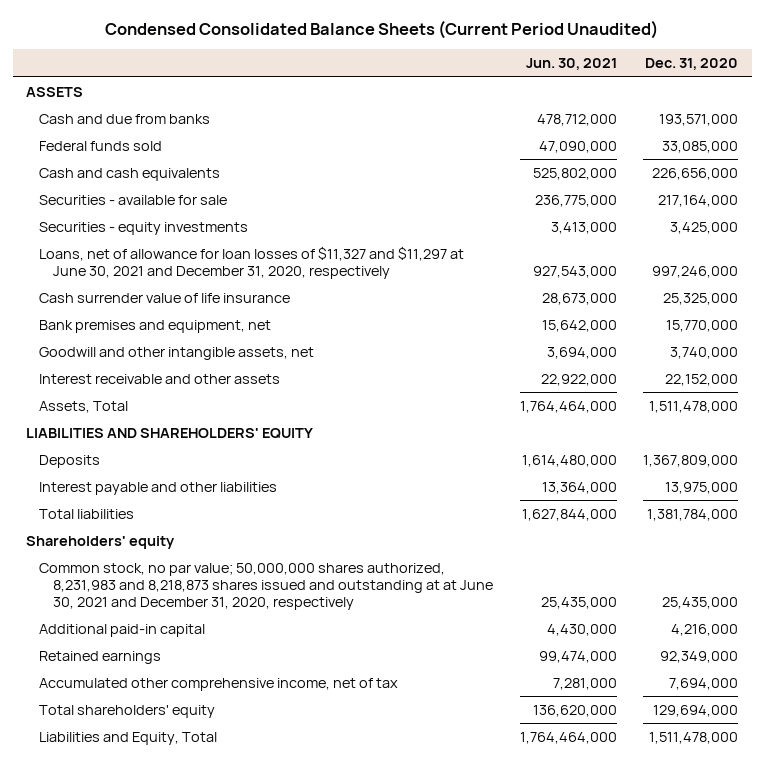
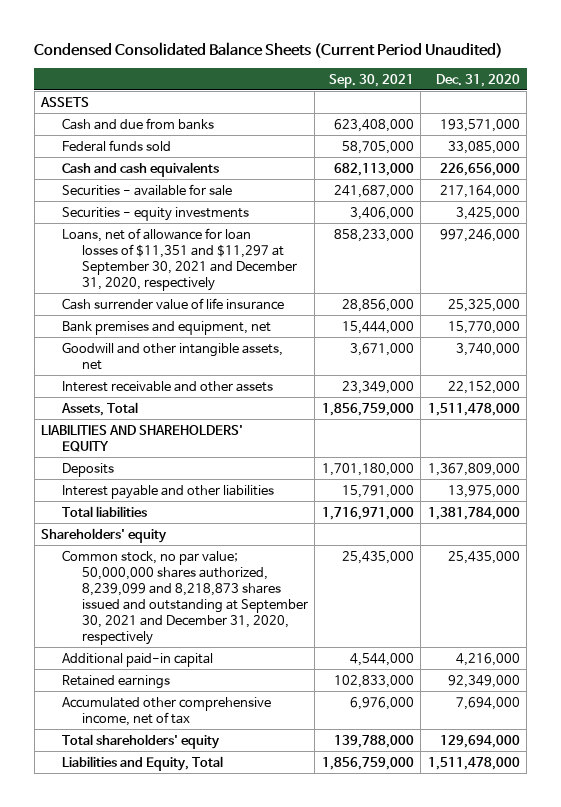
[525,57,617,70] Jun. 30, 2021 -> none
none -> [328,73,414,88] Sep. 30, 2021
[39,245,465,279] Loans, net of allowance for loan losses of $11,327 and $11,297 at June 30, 2021 and December 31, 2020, respectively -> [61,227,297,291] Loans, net of allowance for loan losses of $11,351 and $11,297 at September 30, 2021 and December 31, 2020, respectively
[39,562,493,610] Common stock, no par value; 50,000,000 shares authorized, 8,231,983 and 8,218,873 shares issued and outstanding at at June 30, 2021 and December 31, 2020, respectively -> [61,549,308,646] Common stock, no par value; 50,000,000 shares authorized, 8,239,099 and 8,218,873 shares issued and outstanding at September 30, 2021 and December 31, 2020, respectively

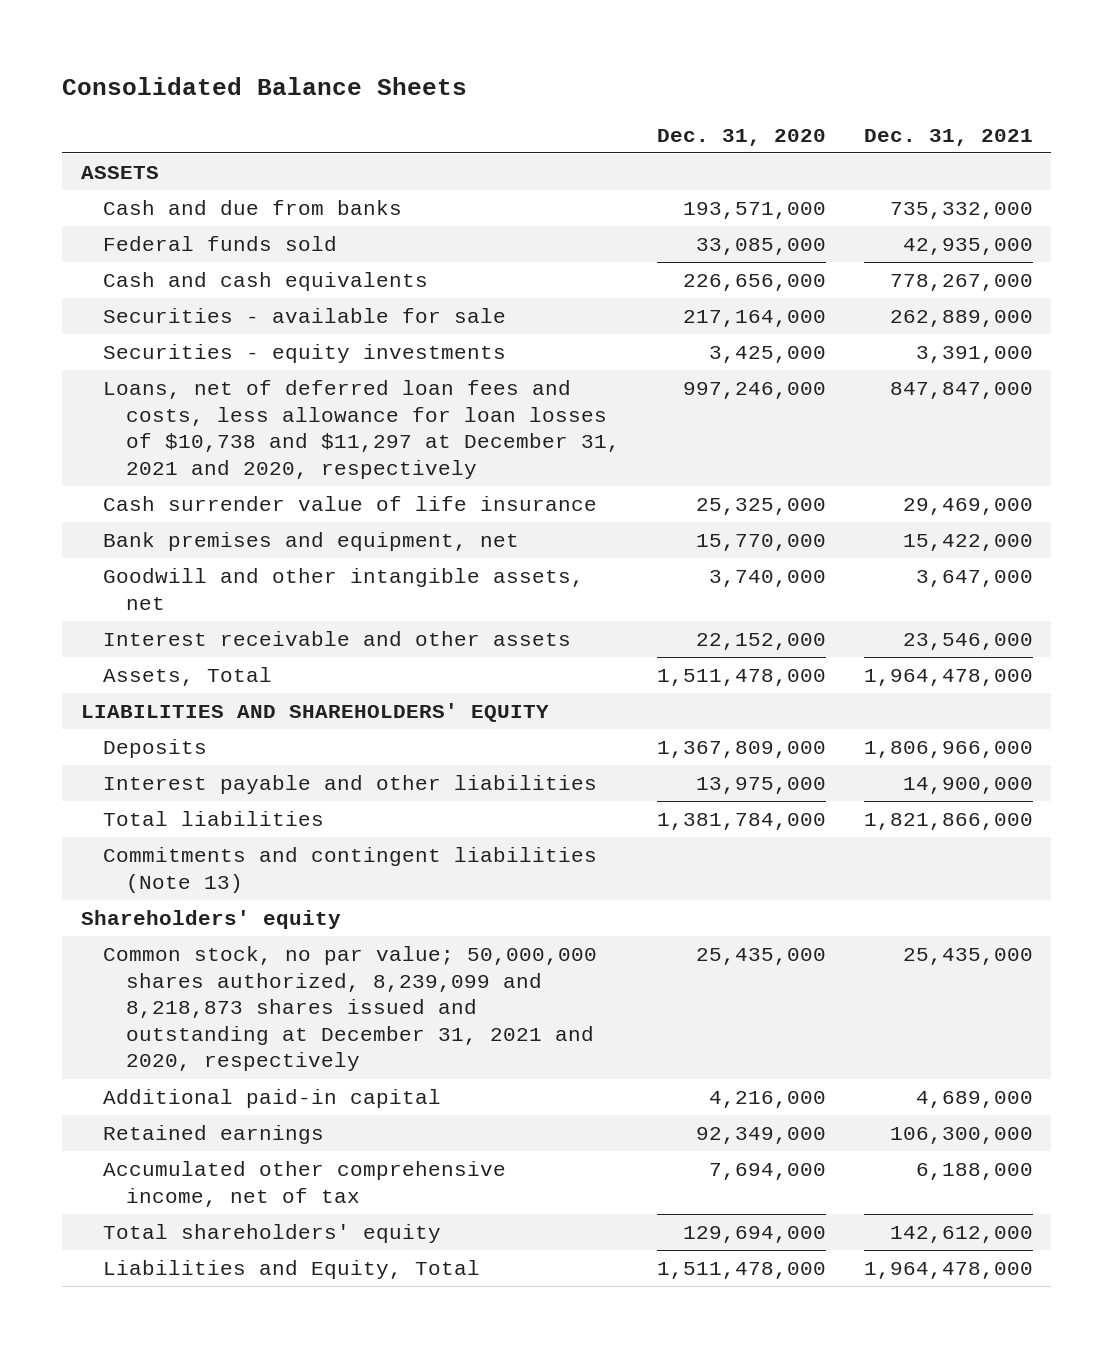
[34,41,504,58] Condensed Consolidated Balance Sheets (Current Period Unaudited) -> [62,77,468,96] Consolidated Balance Sheets
[328,73,414,88] Sep. 30, 2021 -> none
none -> [863,128,1033,146] Dec. 31, 2021
[61,227,297,291] Loans, net of allowance for loan losses of $11,351 and $11,297 at September 30, 2021 and December 31, 2020, respectively -> [103,380,620,479] Loans, net of deferred loan fees and costs, less allowance for loan losses of $10,738 and $11,297 at December 31, 2021 and 2020, respectively
none -> [103,847,598,893] Commitments and contingent liabilities (Note 13)
[61,549,308,646] Common stock, no par value; 50,000,000 shares authorized, 8,239,099 and 8,218,873 shares issued and outstanding at September 30, 2021 and December 31, 2020, respectively -> [103,946,598,1072] Common stock, no par value; 50,000,000 shares authorized, 8,239,099 and 8,218,873 shares issued and outstanding at December 31, 2021 and 2020, respectively

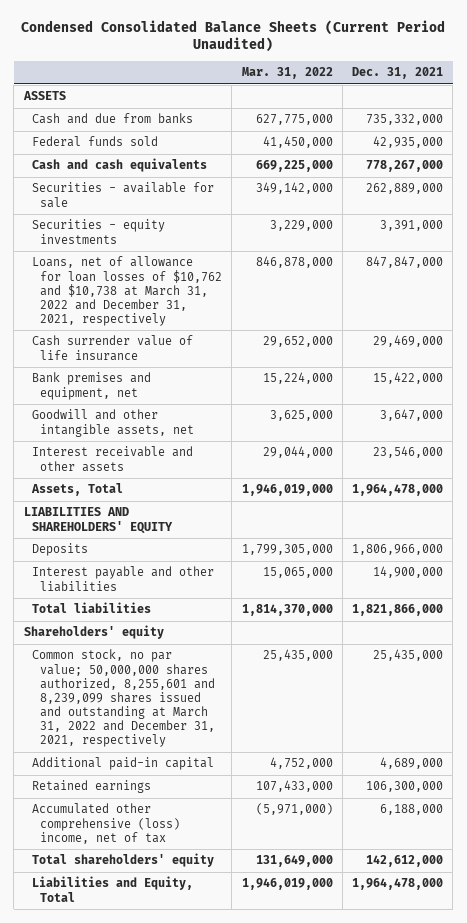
[62,77,468,96] Consolidated Balance Sheets -> [21,19,446,53] Condensed Consolidated Balance Sheets (Current Period Unaudited)
[657,128,827,146] Dec. 31, 2020 -> none
none -> [241,67,333,80] Mar. 31, 2022
[103,380,620,479] Loans, net of deferred loan fees and costs, less allowance for loan losses of $10,738 and $11,297 at December 31, 2021 and 2020, respectively -> [31,256,223,327] Loans, net of allowance for loan losses of $10,762 and $10,738 at March 31, 2022 and December 31, 2021, respectively
[103,847,598,893] Commitments and contingent liabilities (Note 13) -> none
[103,946,598,1072] Common stock, no par value; 50,000,000 shares authorized, 8,239,099 and 8,218,873 shares issued and outstanding at December 31, 2021 and 2020, respectively -> [31,649,216,748] Common stock, no par value; 50,000,000 shares authorized, 8,255,601 and 8,239,099 shares issued and outstanding at March 31, 2022 and December 31, 2021, respectively
[103,1161,507,1207] Accumulated other comprehensive income, net of tax -> [31,803,181,844] Accumulated other comprehensive (loss) income, net of tax

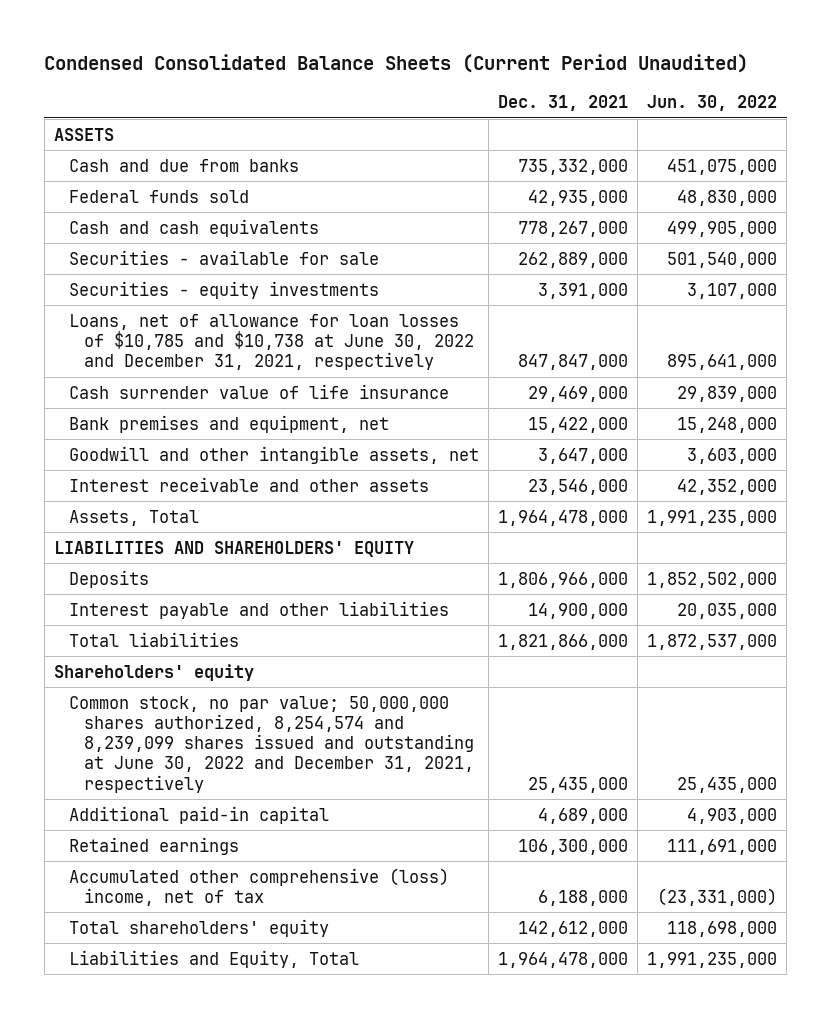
[241,67,333,80] Mar. 31, 2022 -> none
none -> [647,95,778,112] Jun. 30, 2022
[31,256,223,327] Loans, net of allowance for loan losses of $10,762 and $10,738 at March 31, 2022 and December 31, 2021, respectively -> [69,313,475,371] Loans, net of allowance for loan losses of $10,785 and $10,738 at June 30, 2022 and December 31, 2021, respectively
[31,649,216,748] Common stock, no par value; 50,000,000 shares authorized, 8,255,601 and 8,239,099 shares issued and outstanding at March 31, 2022 and December 31, 2021, respectively -> [69,695,475,793] Common stock, no par value; 50,000,000 shares authorized, 8,254,574 and 8,239,099 shares issued and outstanding at June 30, 2022 and December 31, 2021, respectively

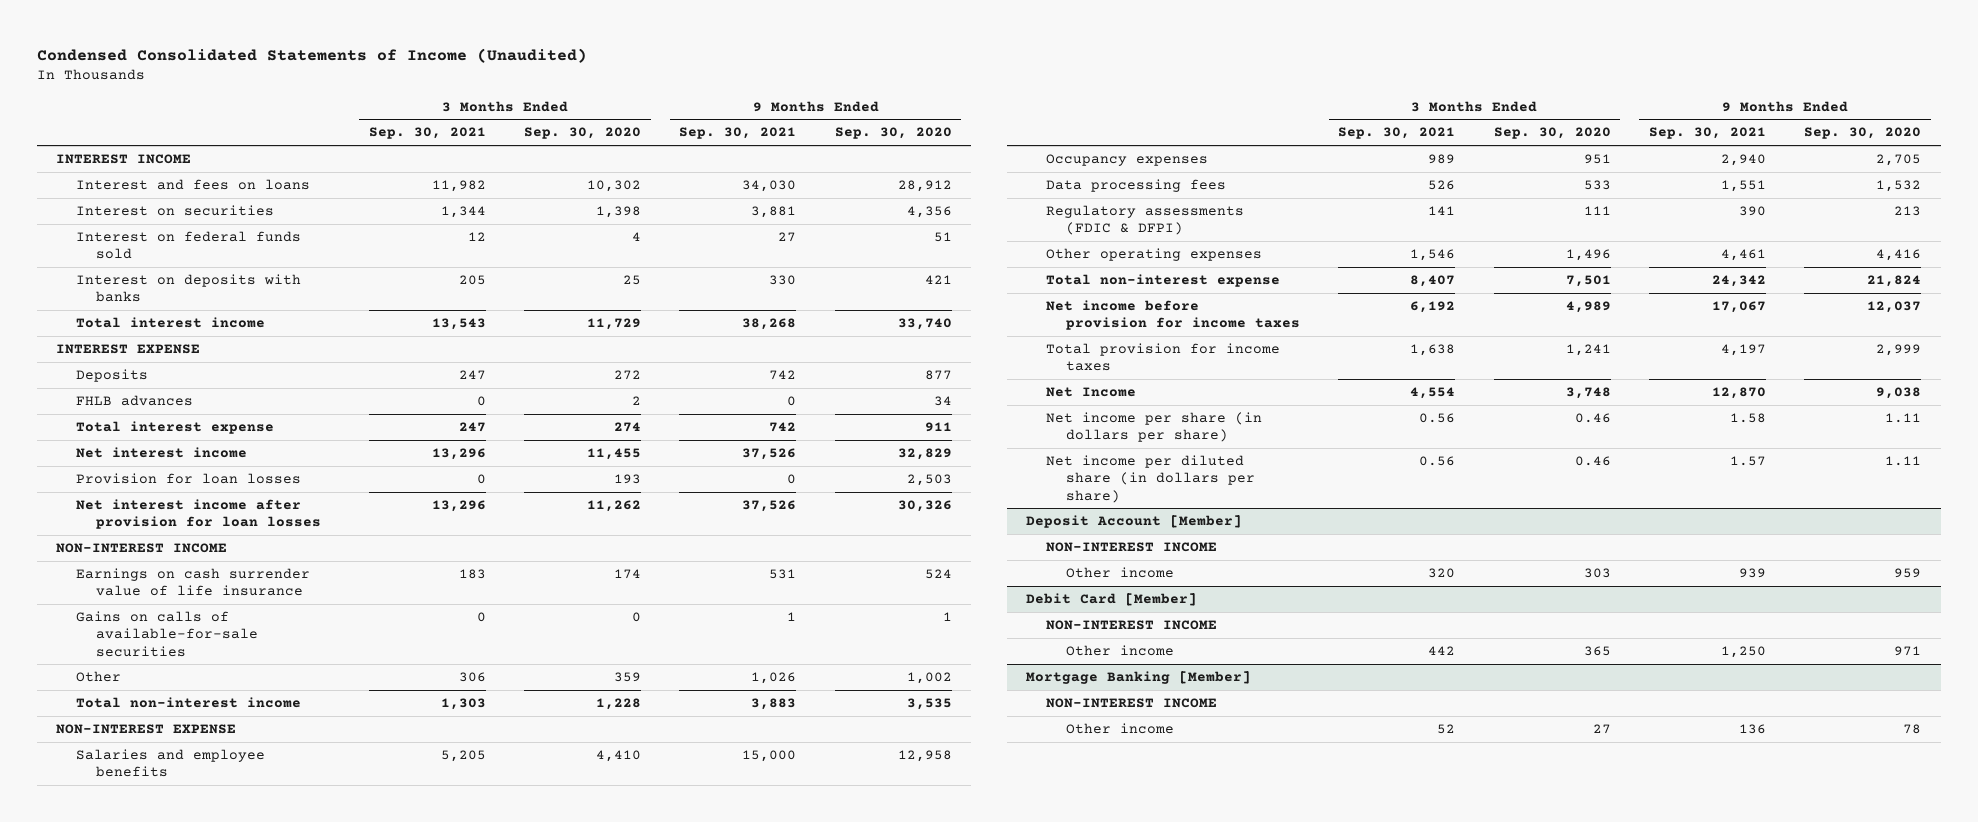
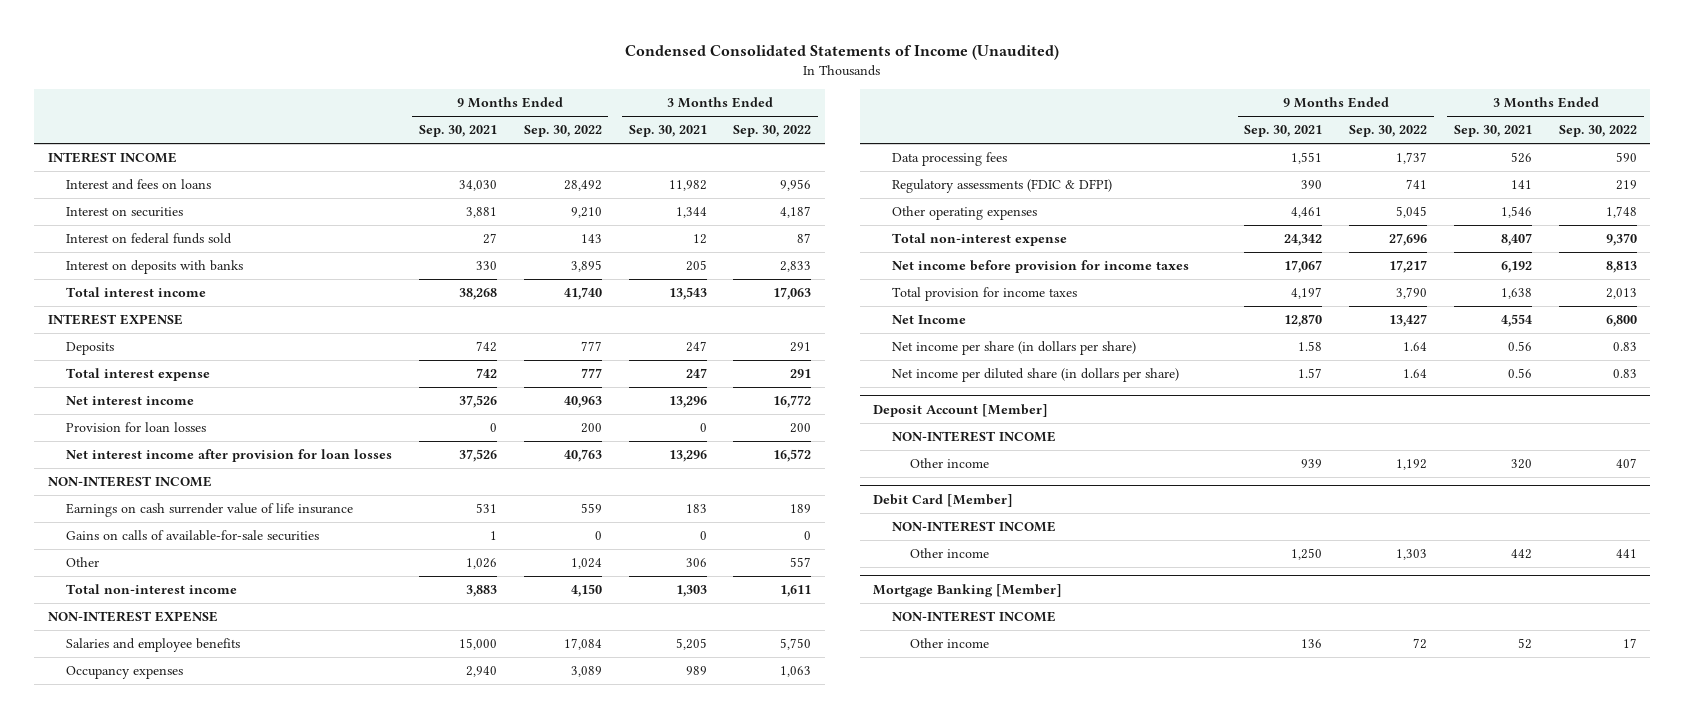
[523,127,641,140] Sep. 30, 2020 -> none
[834,127,952,140] Sep. 30, 2020 -> none
none -> [523,125,602,138] Sep. 30, 2022
none -> [733,125,812,138] Sep. 30, 2022
[76,395,194,407] FHLB advances -> none

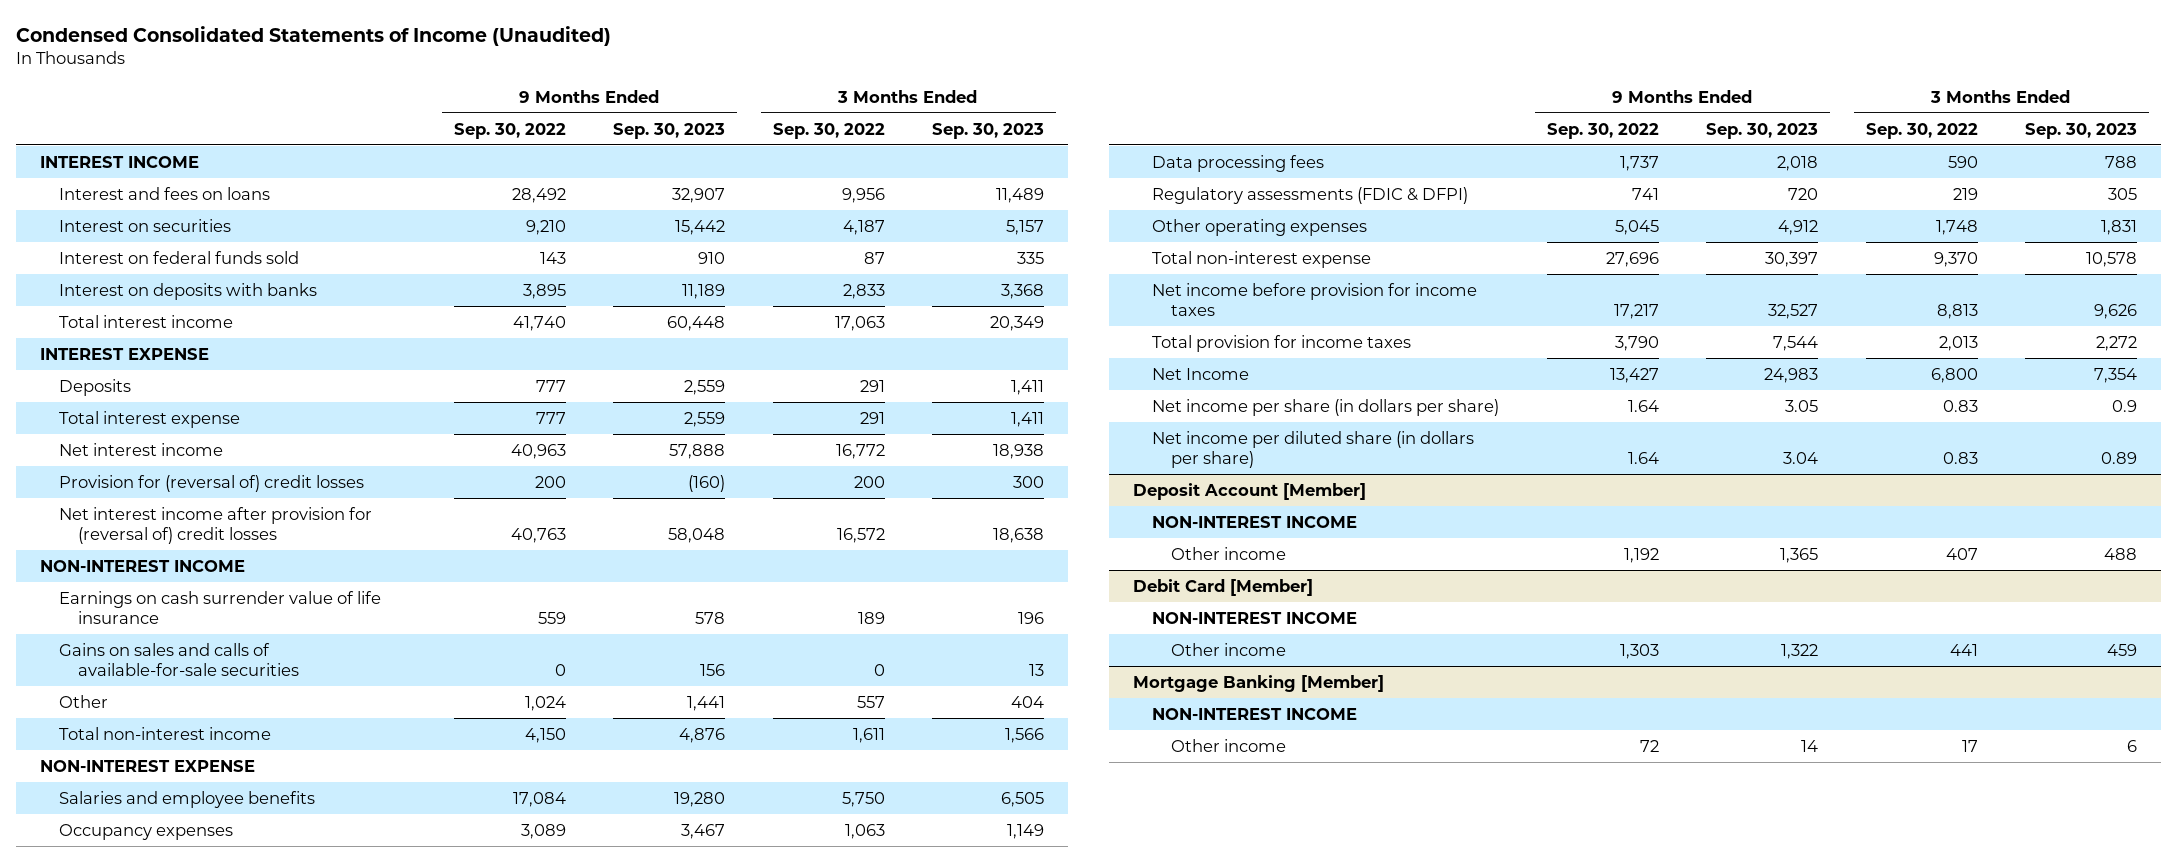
[418,125,497,138] Sep. 30, 2021 -> none
[628,125,707,138] Sep. 30, 2021 -> none
none -> [613,122,726,139] Sep. 30, 2023
none -> [932,122,1045,139] Sep. 30, 2023
[65,422,206,433] Provision for loan losses -> none
none -> [59,474,365,492] Provision for (reversal of) credit losses
[65,449,392,463] Net interest income after provision for loan losses -> [59,506,373,544] Net interest income after provision for (reversal of) credit losses
[65,530,319,542] Gains on calls of available-for-sale securities -> [59,642,300,676] Gains on sales and calls of available-for-sale securities

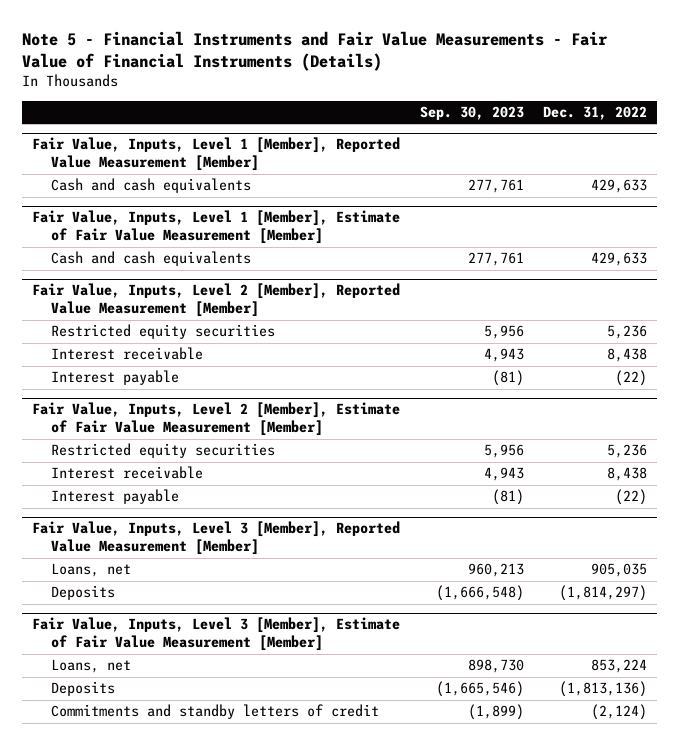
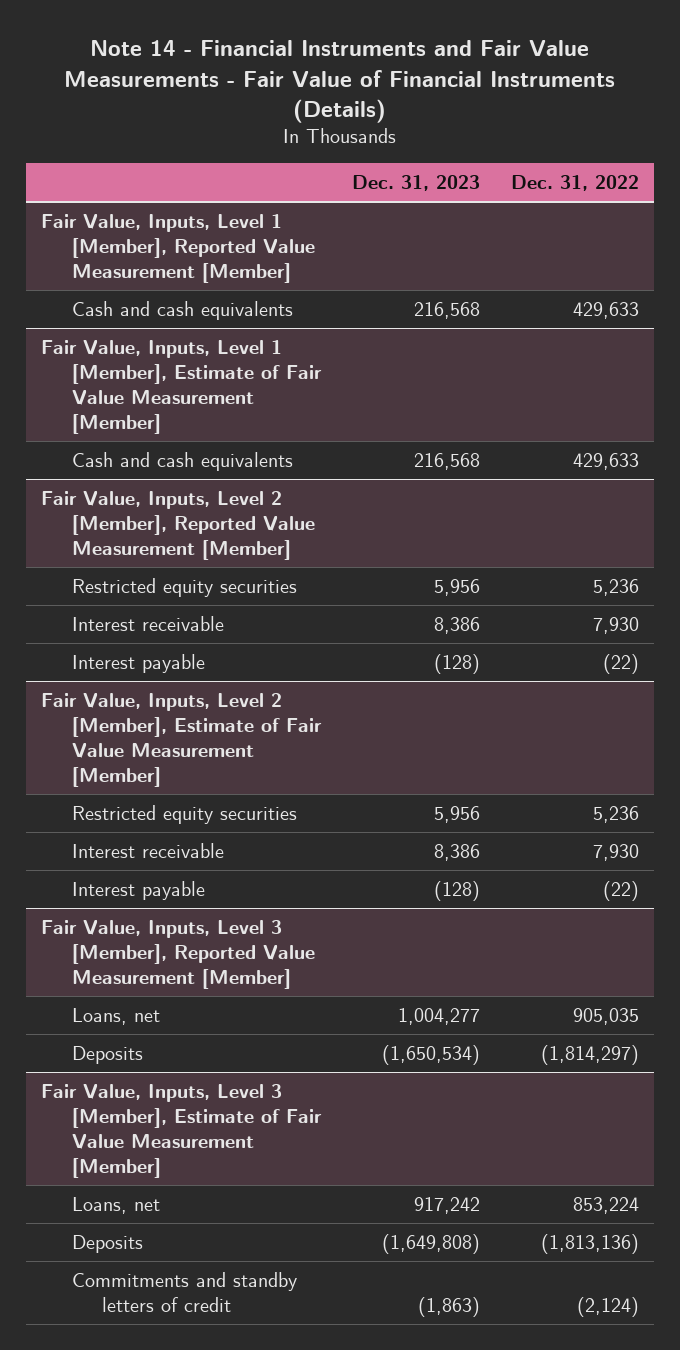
[22,30,609,71] Note 5 - Financial Instruments and Fair Value Measurements - Fair Value of Financial Instruments (Details) -> [64,40,616,123] Note 14 - Financial Instruments and Fair Value Measurements - Fair Value of Financial Instruments (Details)
[419,106,524,121] Sep. 30, 2023 -> none
none -> [351,174,480,191] Dec. 31, 2023
[607,348,648,363] 8,438 -> [592,617,639,635] 7,930
[607,467,648,482] 8,438 -> [592,844,639,862] 7,930

